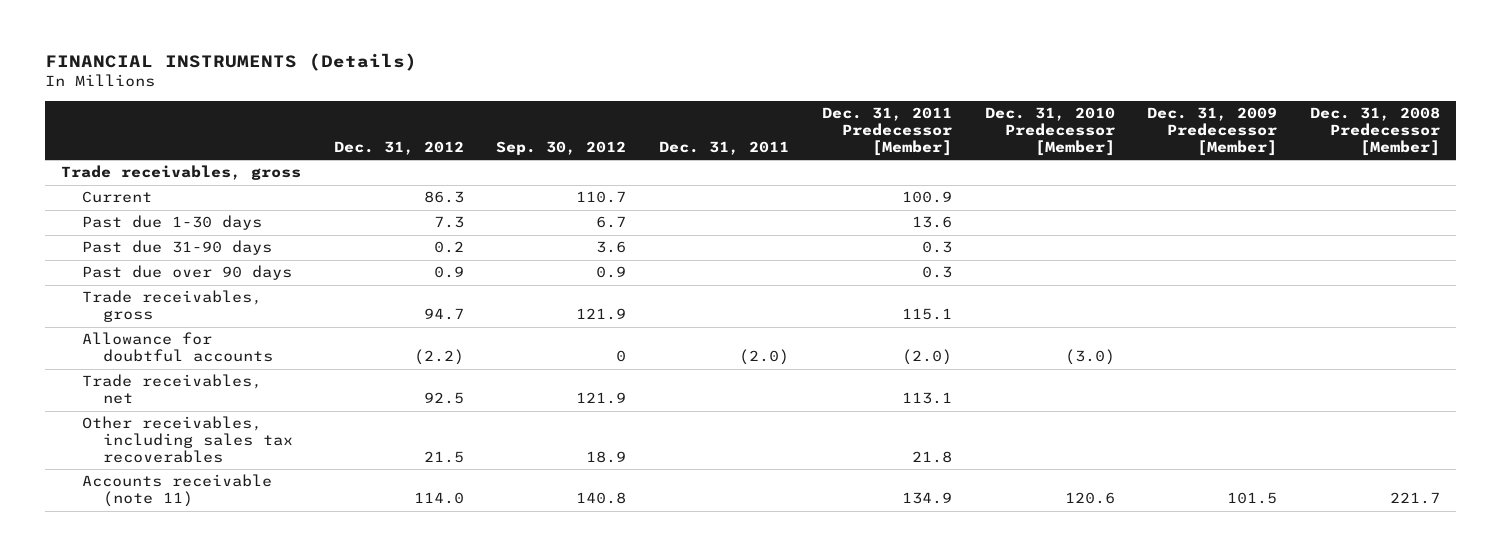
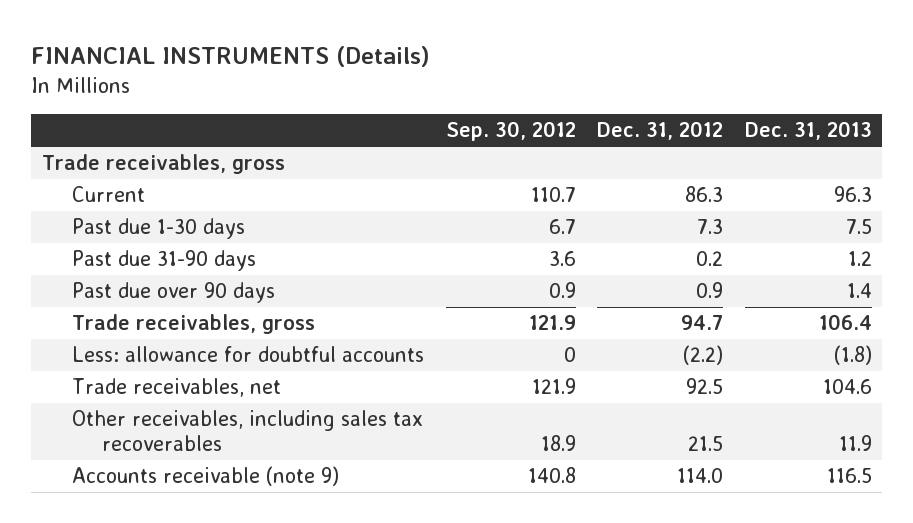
[659,140,790,155] Dec. 31, 2011 -> none
[821,106,952,156] Dec. 31, 2011 Predecessor [Member] -> none
[984,106,1115,156] Dec. 31, 2010 Predecessor [Member] -> none
[1147,106,1278,156] Dec. 31, 2009 Predecessor [Member] -> none
[1310,106,1441,156] Dec. 31, 2008 Predecessor [Member] -> none
none -> [744,121,872,141] Dec. 31, 2013
[82,332,274,363] Allowance for doubtful accounts -> [72,346,425,363] Less: allowance for doubtful accounts
[82,474,273,508] Accounts receivable (note 11) -> [72,466,340,487] Accounts receivable (note 9)

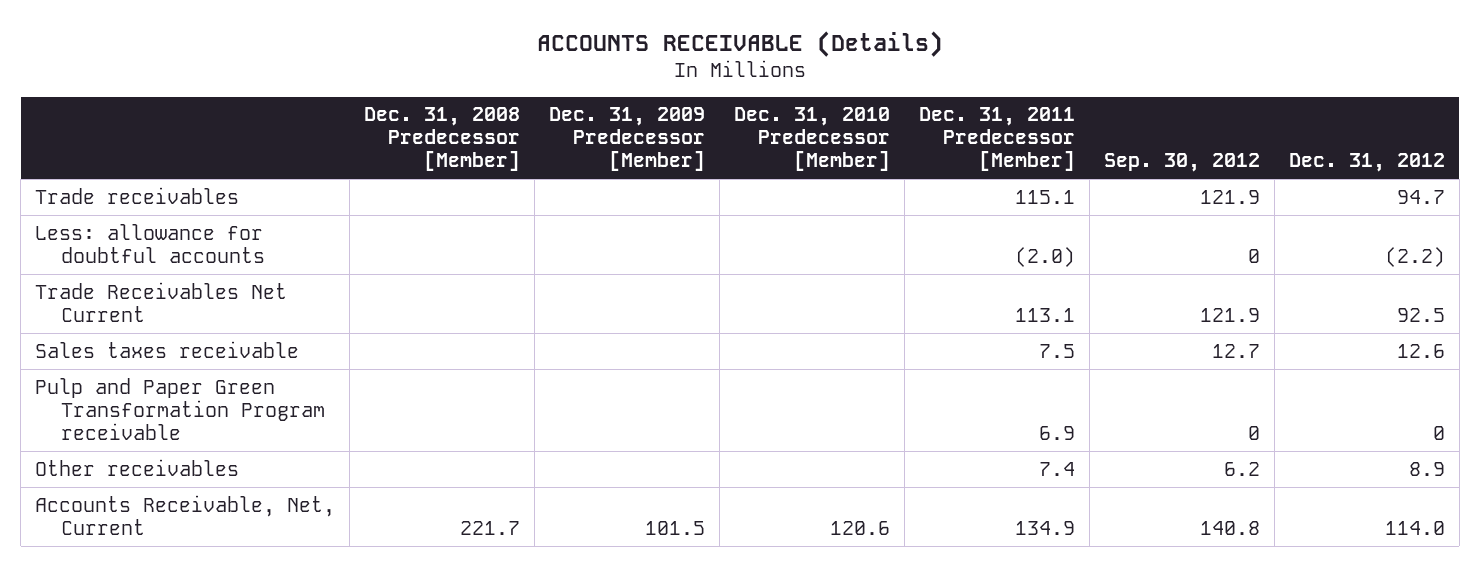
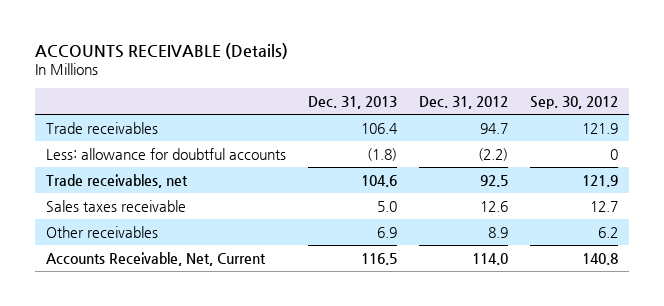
[364,107,521,172] Dec. 31, 2008 Predecessor [Member] -> none
[549,107,706,172] Dec. 31, 2009 Predecessor [Member] -> none
[733,107,890,172] Dec. 31, 2010 Predecessor [Member] -> none
[918,107,1075,172] Dec. 31, 2011 Predecessor [Member] -> none
none -> [307,95,397,109] Dec. 31, 2013
[35,281,288,322] Trade Receivables Net Current -> [45,173,188,188] Trade receivables, net
[35,377,326,440] Pulp and Paper Green Transformation Program receivable -> none

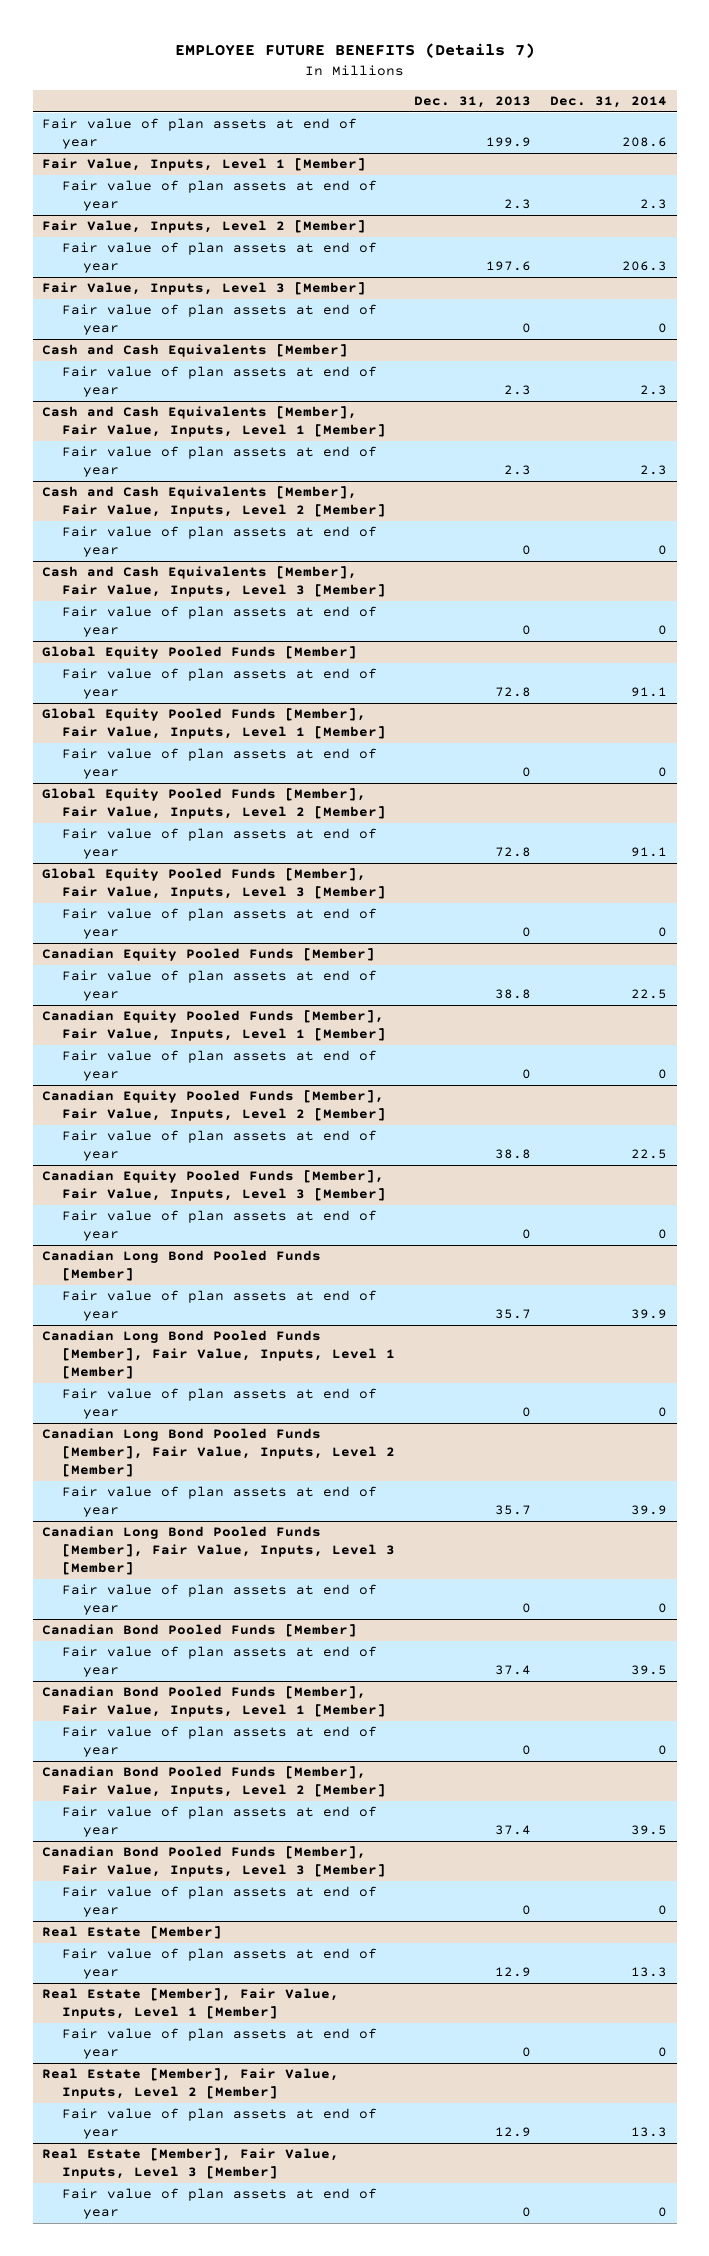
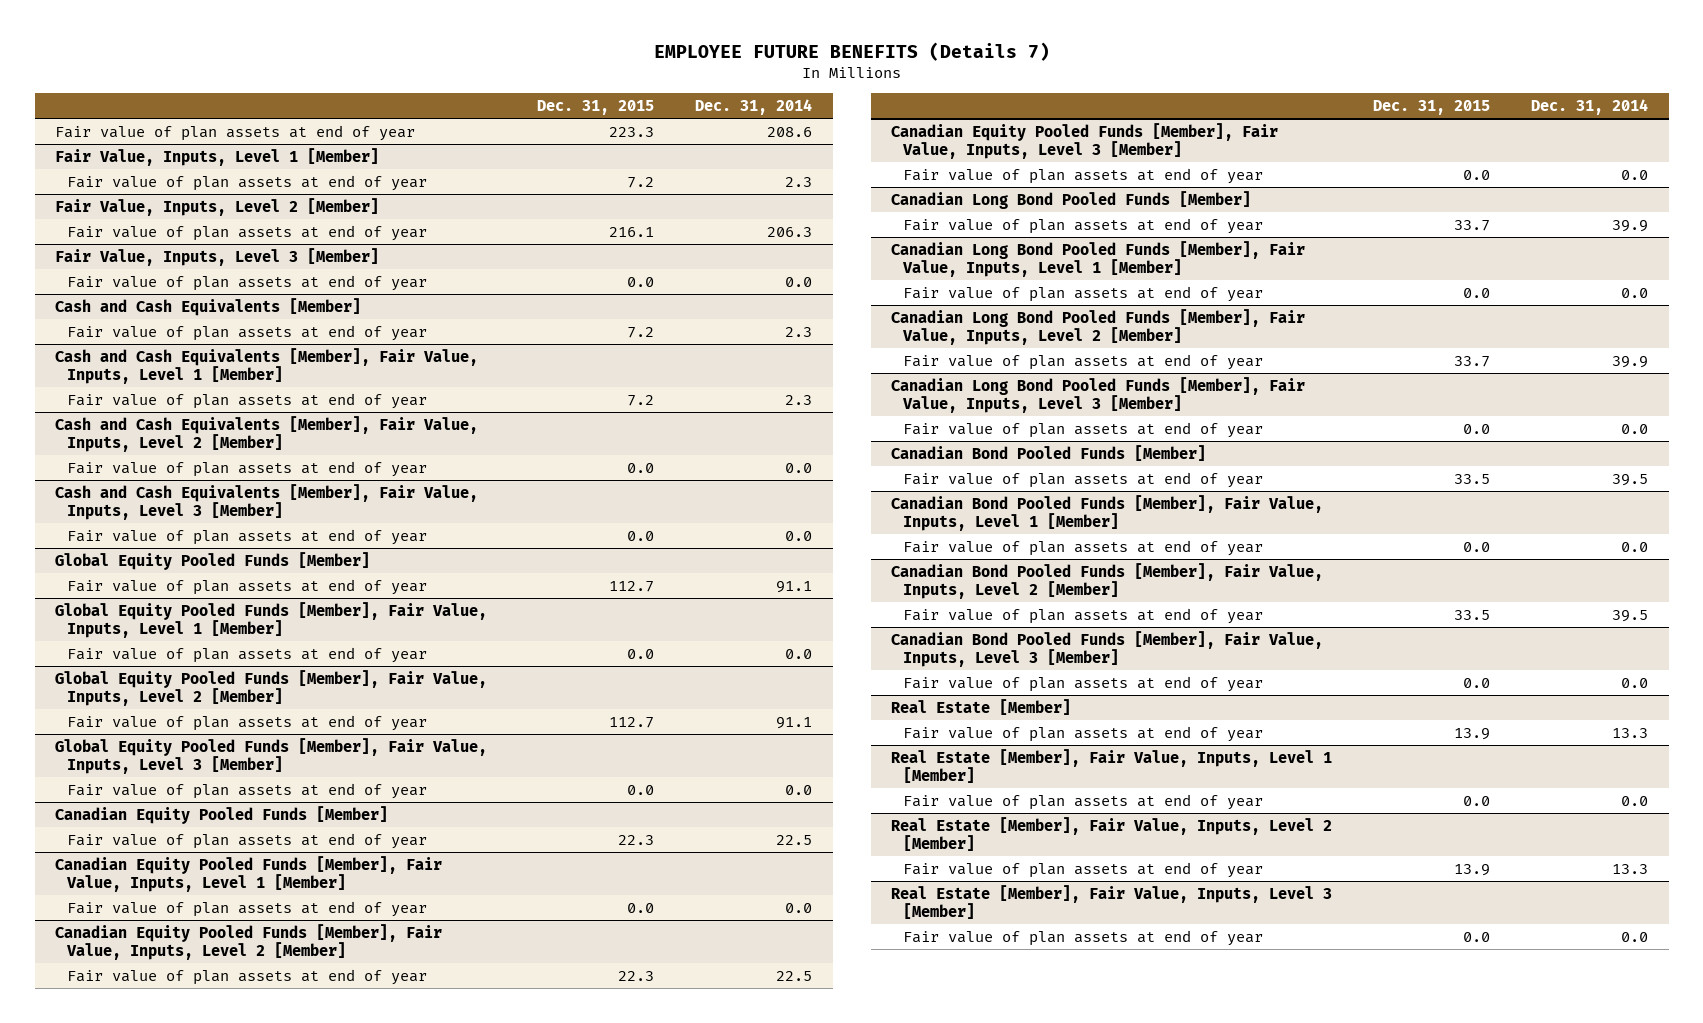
[414,96,532,109] Dec. 31, 2013 -> none
none -> [537,100,655,116] Dec. 31, 2015
[658,323,668,334] 0 -> [785,276,813,287] 0.0
[658,545,668,556] 0 -> [785,462,813,473] 0.0
[658,625,668,636] 0 -> [785,530,813,541] 0.0
[658,767,668,778] 0 -> [785,648,813,659] 0.0
[658,927,668,938] 0 -> [785,784,813,795] 0.0
[658,1069,668,1080] 0 -> [785,902,813,913] 0.0
[658,1229,668,1240] 0 -> [1621,169,1649,180] 0.0
[658,1407,668,1418] 0 -> [1621,287,1649,298] 0.0
[658,1603,668,1614] 0 -> [1621,423,1649,434] 0.0
[658,1745,668,1756] 0 -> [1621,541,1649,552] 0.0
[658,1905,668,1916] 0 -> [1621,677,1649,688] 0.0
[658,2047,668,2058] 0 -> [1621,795,1649,806] 0.0
[658,2207,668,2218] 0 -> [1621,931,1649,942] 0.0

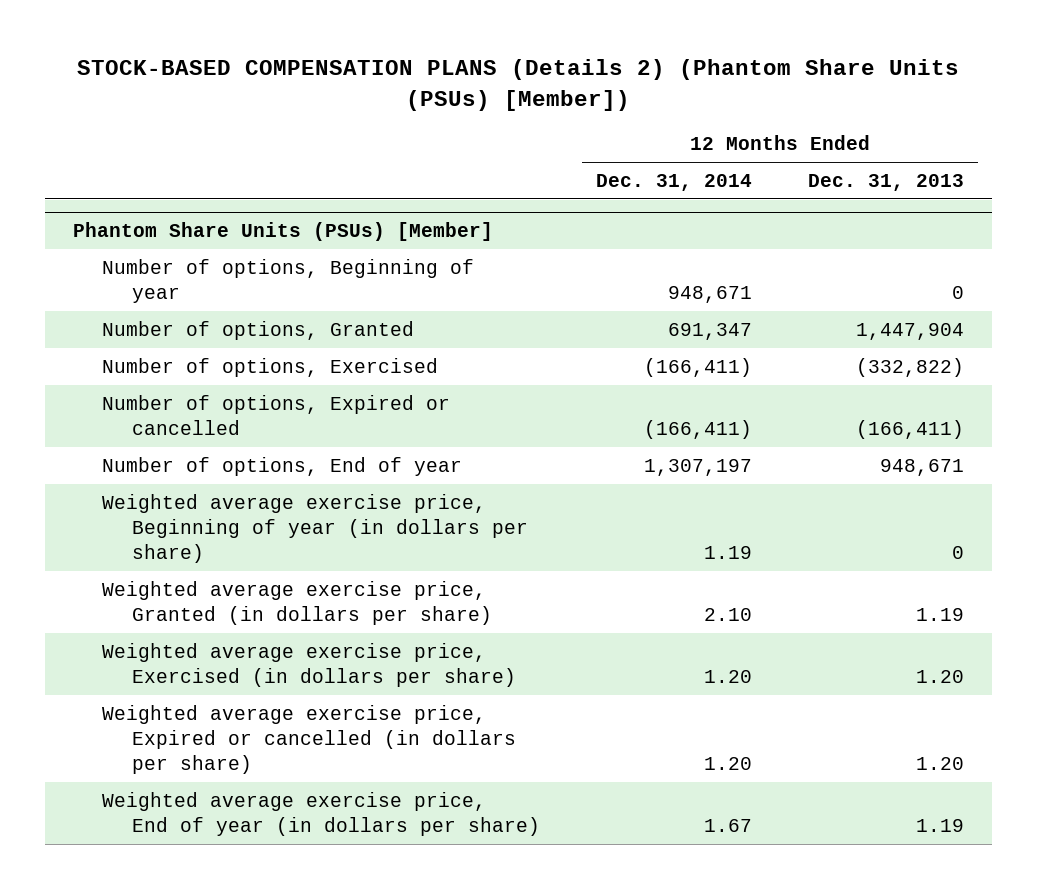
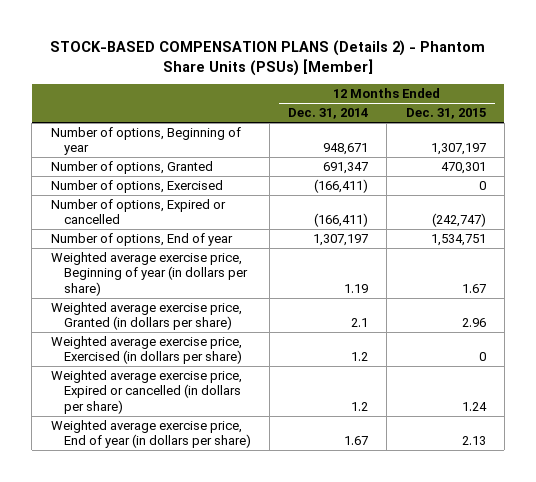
[77,59,960,111] STOCK-BASED COMPENSATION PLANS (Details 2) (Phantom Share Units (PSUs) [Member]) -> [50,39,486,76] STOCK-BASED COMPENSATION PLANS (Details 2) - Phantom Share Units (PSUs) [Member]
[808,173,965,191] Dec. 31, 2013 -> none
none -> [405,108,486,120] Dec. 31, 2015
[72,222,493,242] Phantom Share Units (PSUs) [Member] -> none
[704,607,753,621] 2.10 -> [351,318,369,328] 2.1
[704,669,753,683] 1.20 -> [351,352,369,362] 1.2
[704,756,753,770] 1.20 -> [351,401,369,411] 1.2

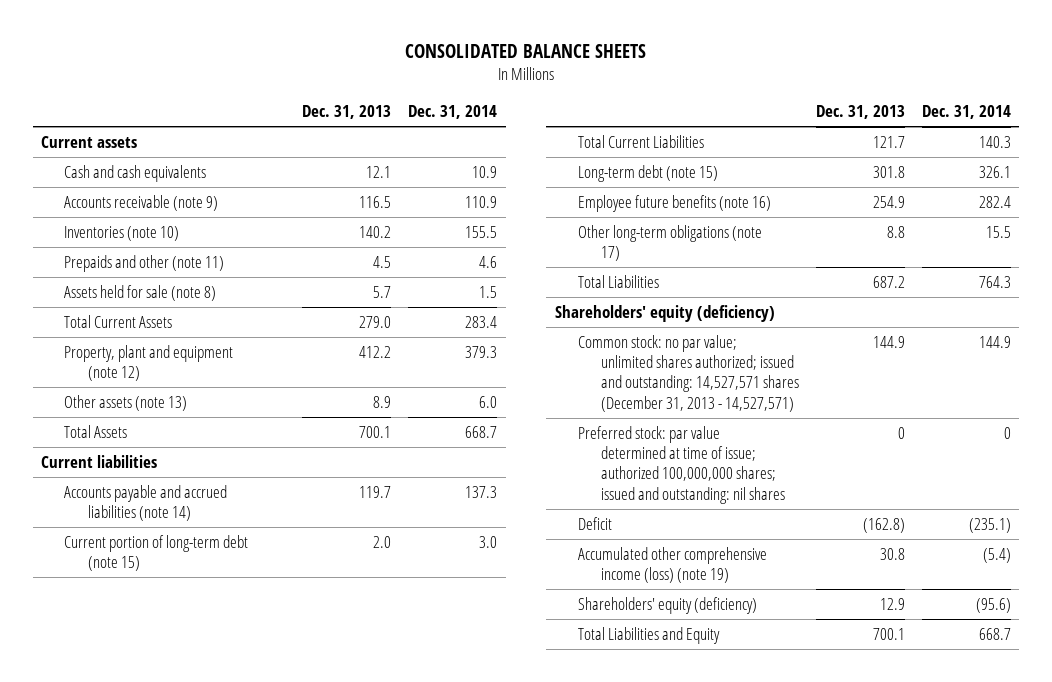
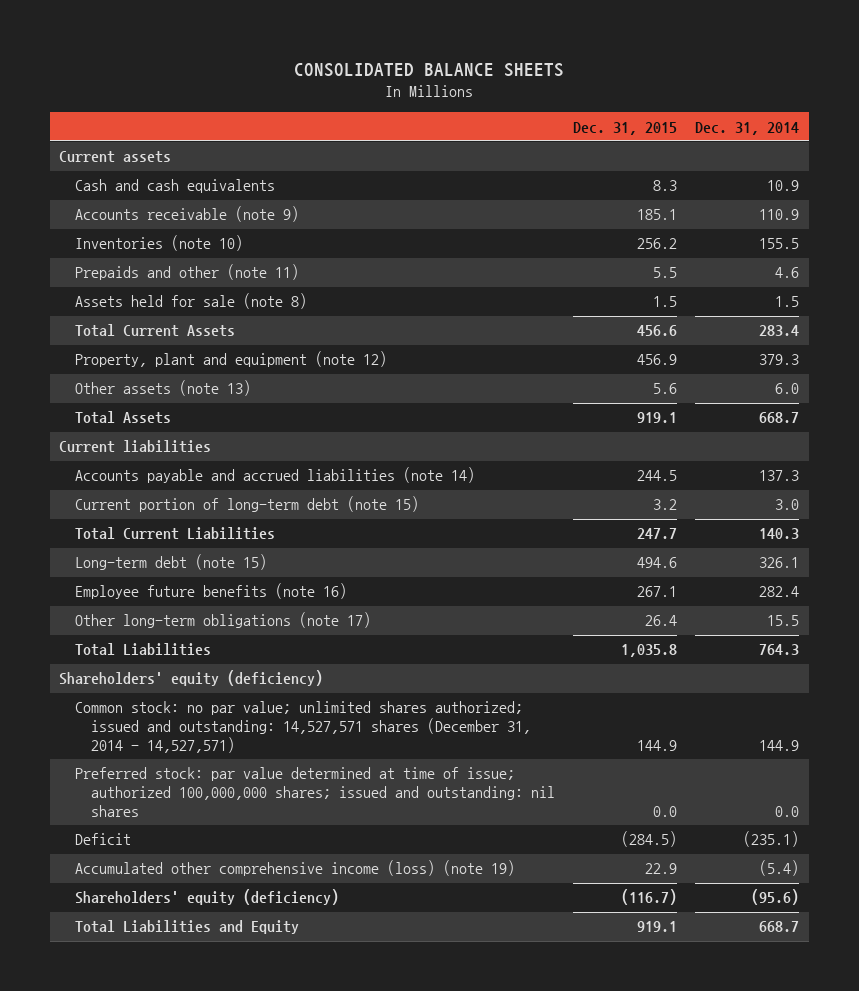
[302,104,392,119] Dec. 31, 2013 -> none
none -> [573,121,678,135] Dec. 31, 2015
[578,334,800,412] Common stock: no par value; unlimited shares authorized; issued and outstanding: 14,527,571 shares (December 31, 2013 - 14,527,571) -> [74,701,531,753] Common stock: no par value; unlimited shares authorized; issued and outstanding: 14,527,571 shares (December 31, 2014 - 14,527,571)
[1003,426,1011,439] 0 -> [775,805,800,817] 0.0

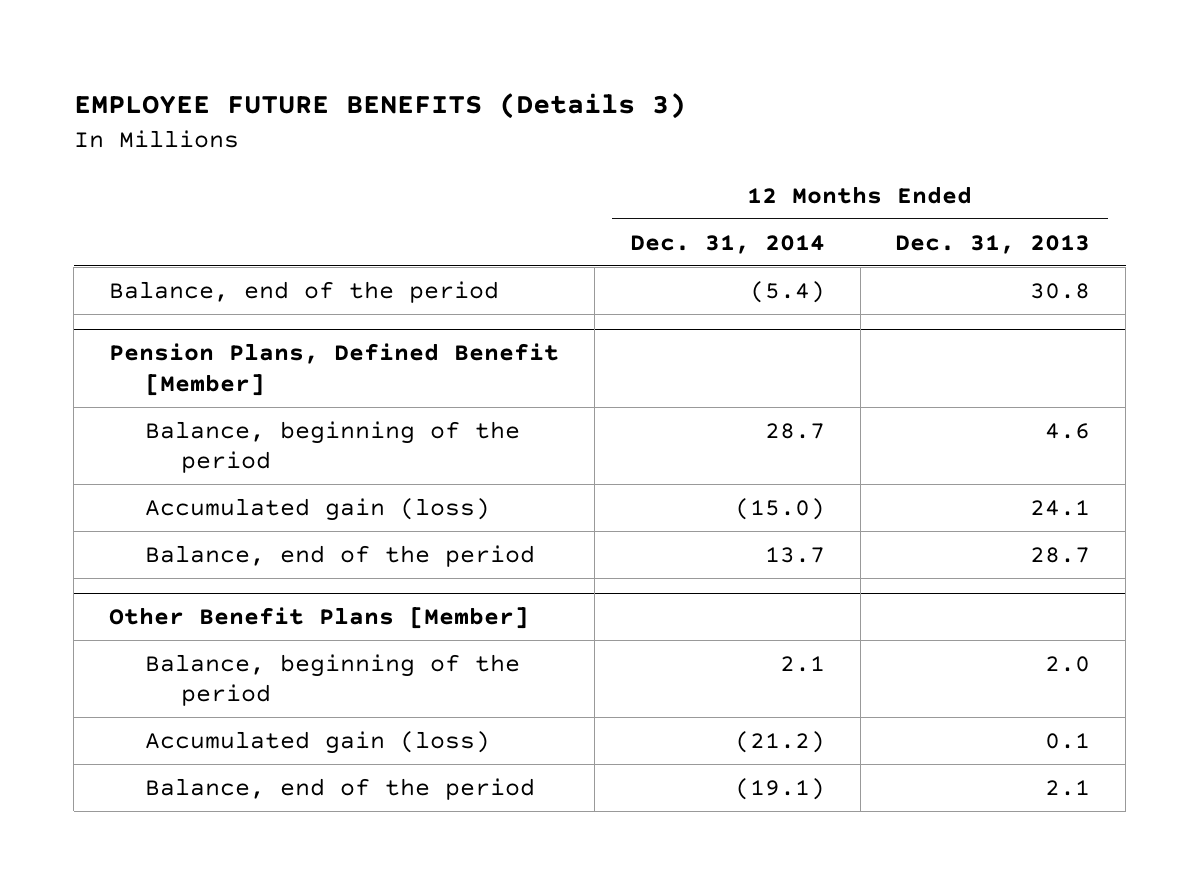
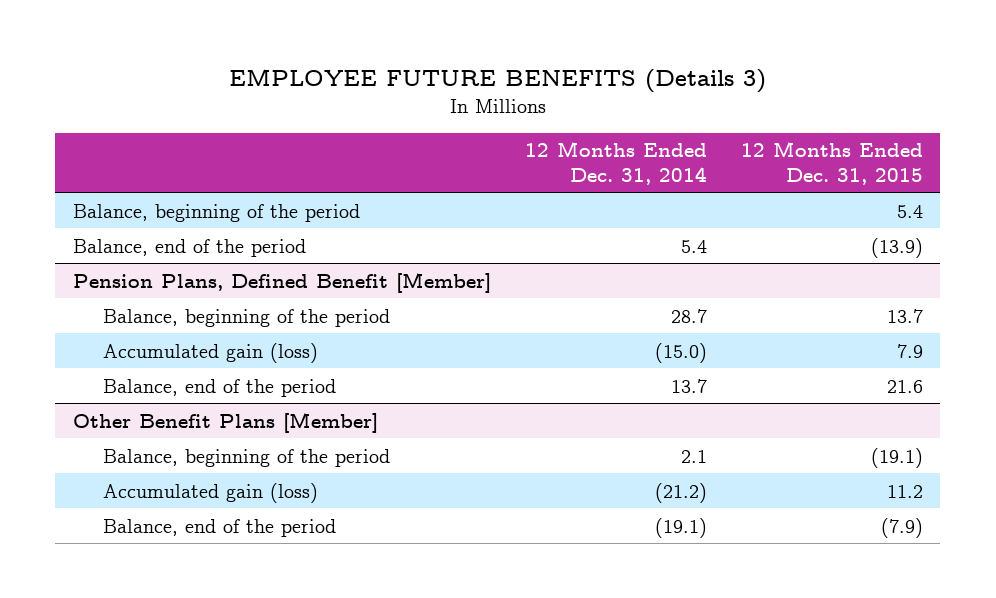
[895,234,1091,254] Dec. 31, 2013 -> none
none -> [741,141,924,185] 12 Months Ended Dec. 31, 2015
none -> [72,203,360,222] Balance, beginning of the period
[749,280,825,303] (5.4) -> [680,239,707,253] 5.4

